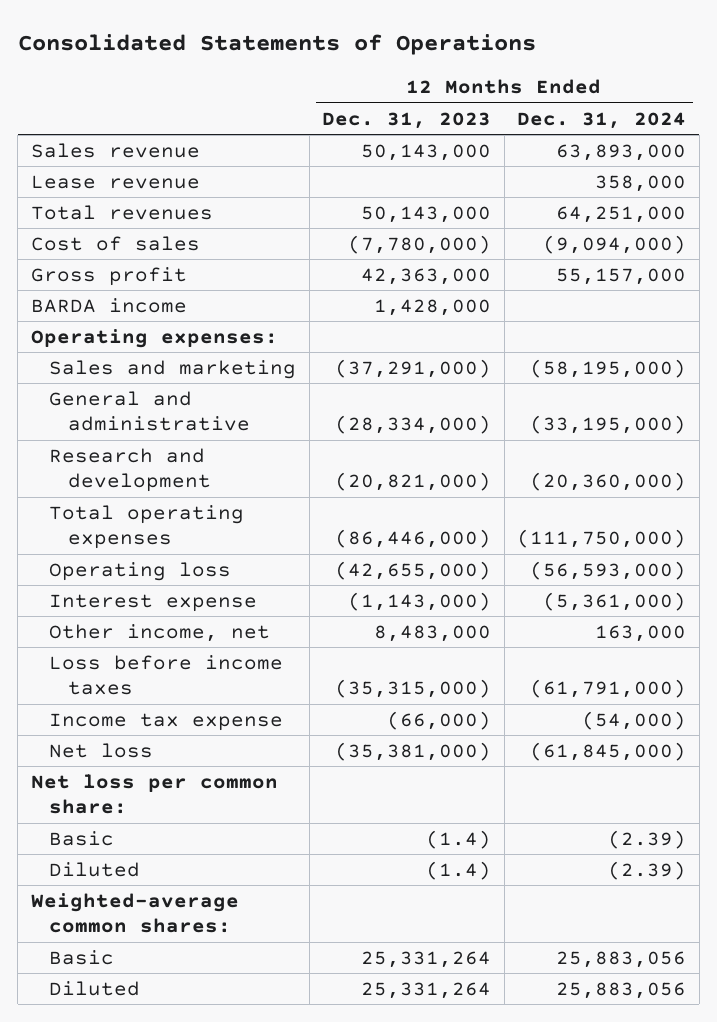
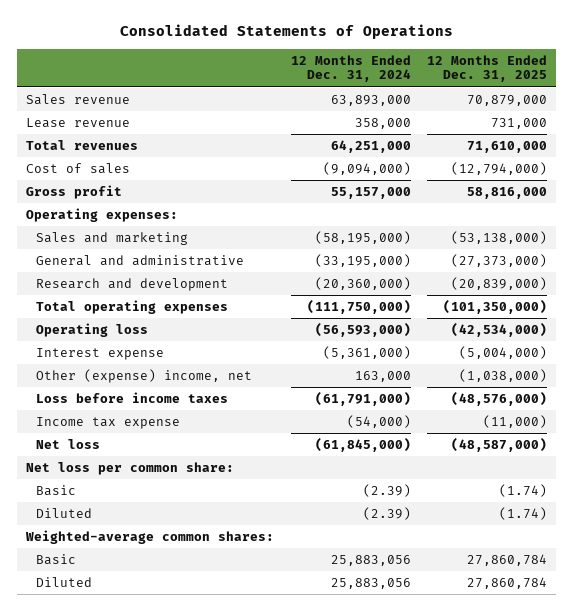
[322,111,492,129] Dec. 31, 2023 -> none
none -> [427,54,548,83] 12 Months Ended Dec. 31, 2025
[30,297,187,313] BARDA income -> none
[49,623,271,642] Other income, net -> [36,368,253,383] Other (expense) income, net

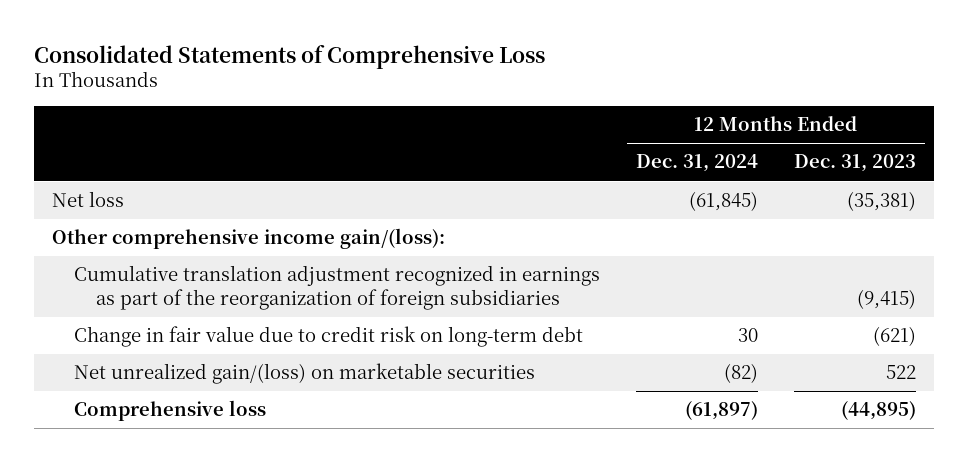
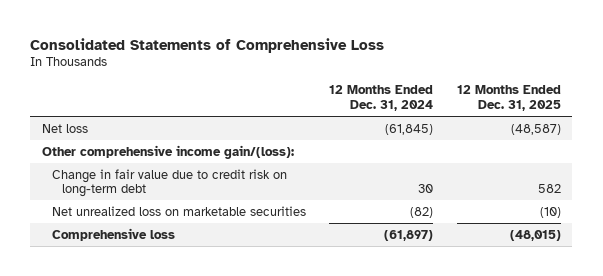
[794,154,917,173] Dec. 31, 2023 -> none
none -> [456,85,561,111] 12 Months Ended Dec. 31, 2025
[74,265,601,310] Cumulative translation adjustment recognized in earnings as part of the reorganization of foreign subsidiaries -> none
[74,363,536,385] Net unrealized gain/(loss) on marketable securities -> [52,205,307,216] Net unrealized loss on marketable securities

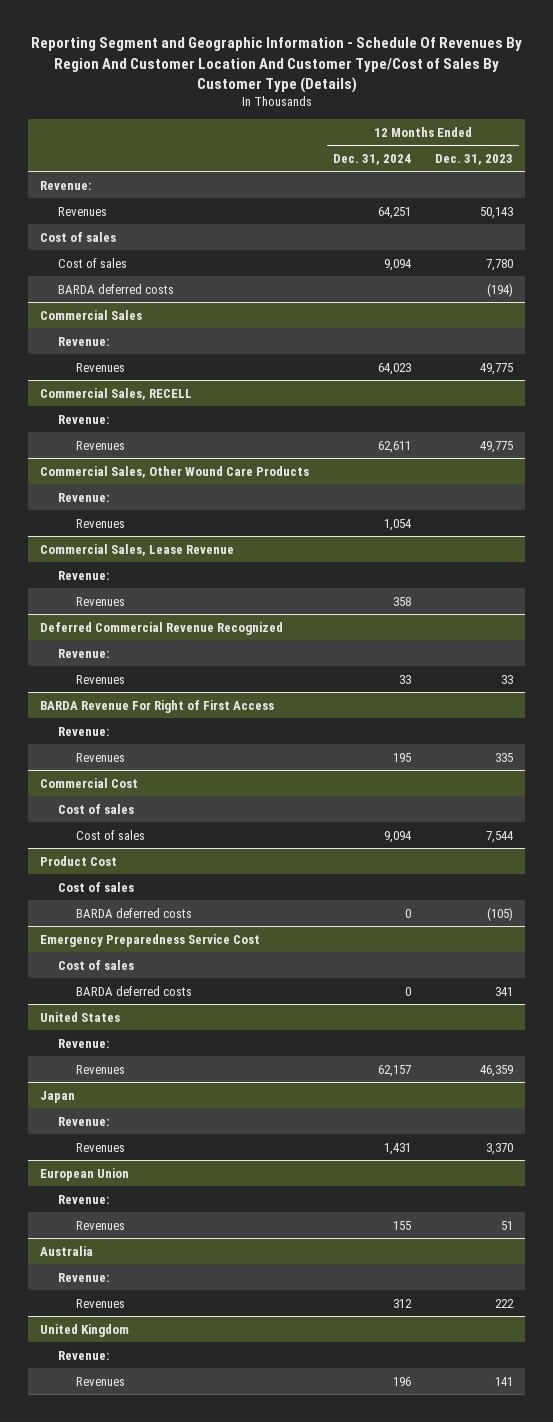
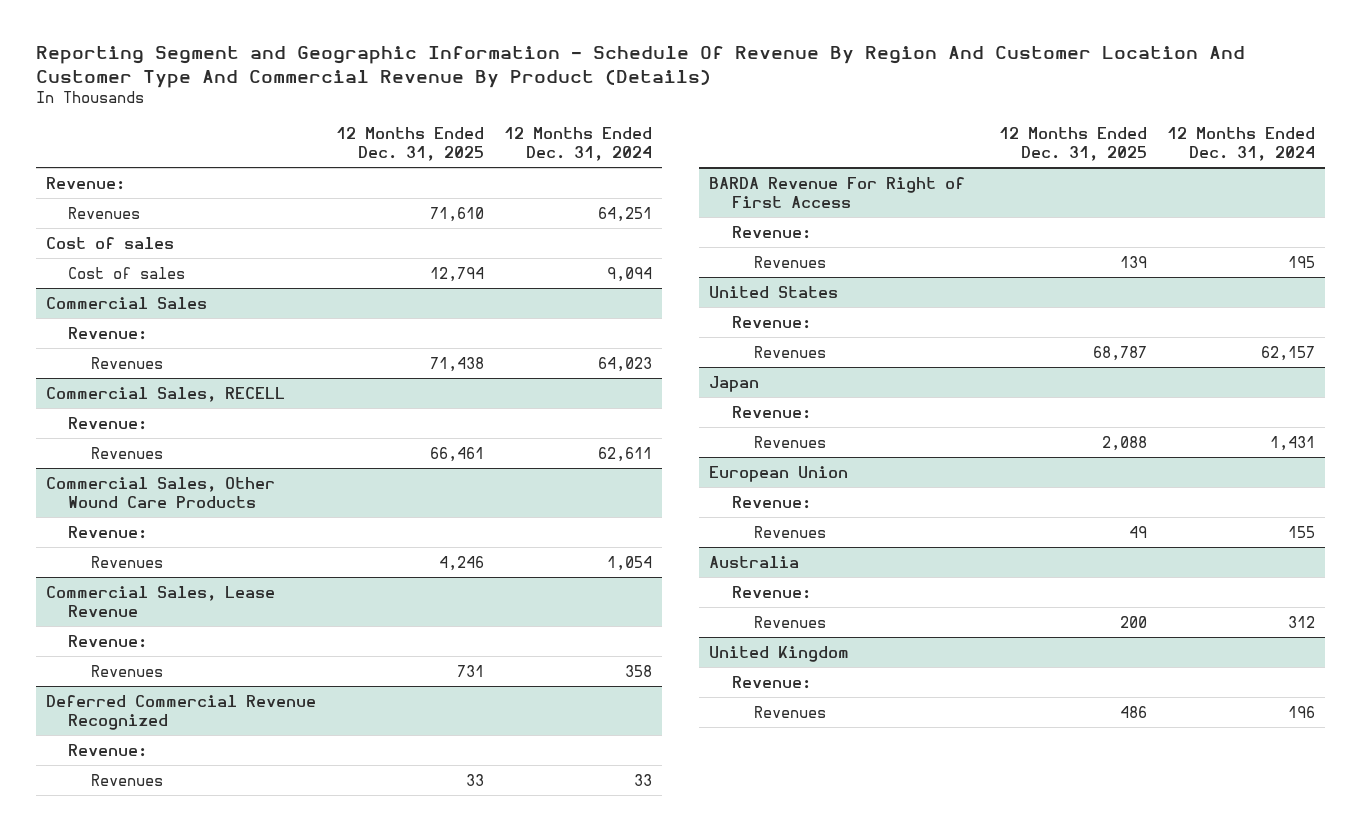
[30,37,522,93] Reporting Segment and Geographic Information - Schedule Of Revenues By Region And Customer Location And Customer Type/Cost of Sales By Customer Type (Details) -> [36,46,1246,88] Reporting Segment and Geographic Information - Schedule Of Revenue By Region And Customer Location And Customer Type And Commercial Revenue By Product (Details)
[435,153,514,165] Dec. 31, 2023 -> none
none -> [335,127,484,161] 12 Months Ended Dec. 31, 2025
[57,283,174,294] BARDA deferred costs -> none
[40,777,139,788] Commercial Cost -> none
[57,803,134,814] Cost of sales -> none
[75,829,145,840] Cost of sales -> none
[40,855,118,866] Product Cost -> none
[57,881,134,892] Cost of sales -> none
[75,907,192,918] BARDA deferred costs -> none
[40,933,261,947] Emergency Preparedness Service Cost -> none
[57,959,134,970] Cost of sales -> none
[75,985,192,996] BARDA deferred costs -> none

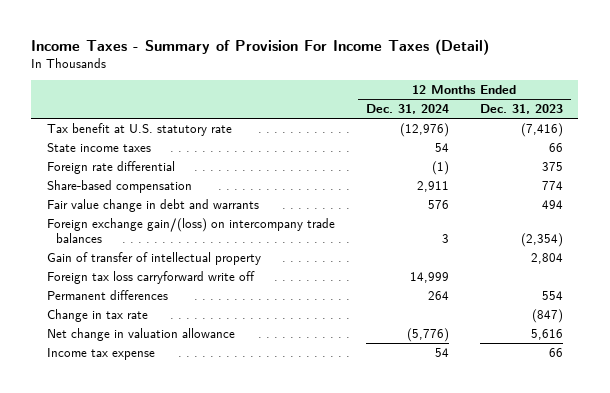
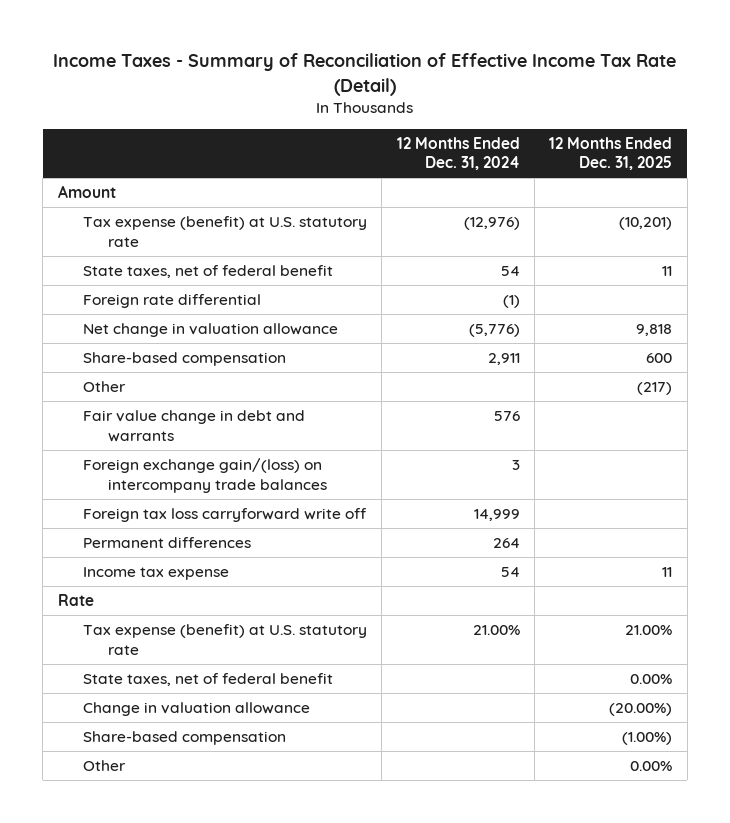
[31,38,490,55] Income Taxes - Summary of Provision For Income Taxes (Detail) -> [53,53,677,96] Income Taxes - Summary of Reconciliation of Effective Income Tax Rate (Detail)
[479,104,563,115] Dec. 31, 2023 -> none
none -> [549,136,673,171] 12 Months Ended Dec. 31, 2025
none -> [57,185,116,199] Amount
[46,122,232,136] Tax benefit at U.S. statutory rate -> [82,216,367,247] Tax expense (benefit) at U.S. statutory rate
[46,142,151,152] State income taxes -> [82,265,333,279] State taxes, net of federal benefit
[46,327,235,341] Net change in valuation allowance -> [82,323,338,338] Net change in valuation allowance
none -> [82,381,126,393] Other
[46,251,261,265] Gain of transfer of intellectual property -> none
[46,308,148,322] Change in tax rate -> none
none -> [57,594,94,607] Rate
none -> [82,624,367,655] Tax expense (benefit) at U.S. statutory rate
none -> [82,673,333,687] State taxes, net of federal benefit
none -> [82,702,310,717] Change in valuation allowance
none -> [82,731,286,746] Share-based compensation
none -> [82,760,126,772] Other

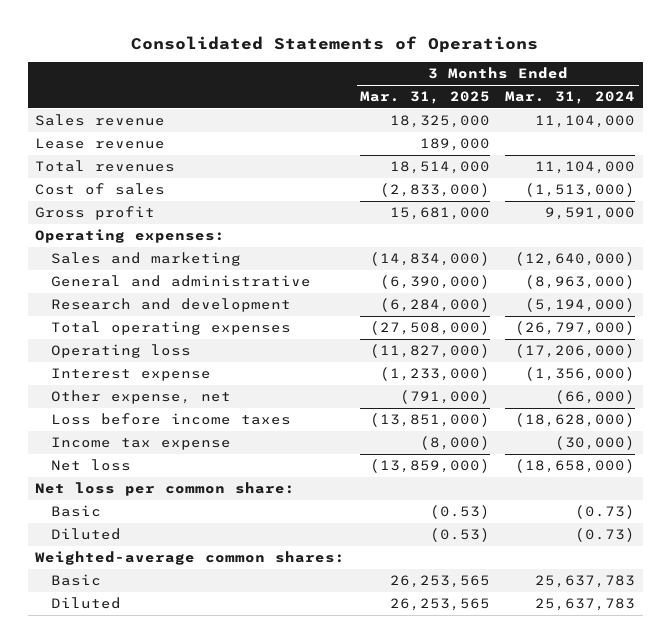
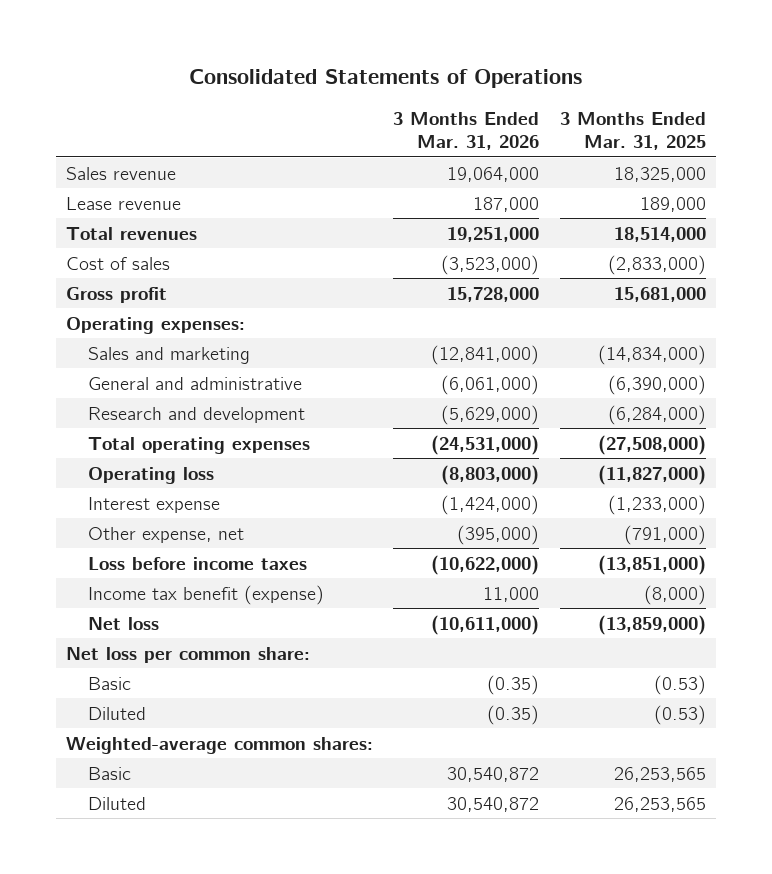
[505,91,636,105] Mar. 31, 2024 -> none
none -> [393,111,540,151] 3 Months Ended Mar. 31, 2026
[50,437,231,451] Income tax expense -> [87,584,324,605] Income tax benefit (expense)

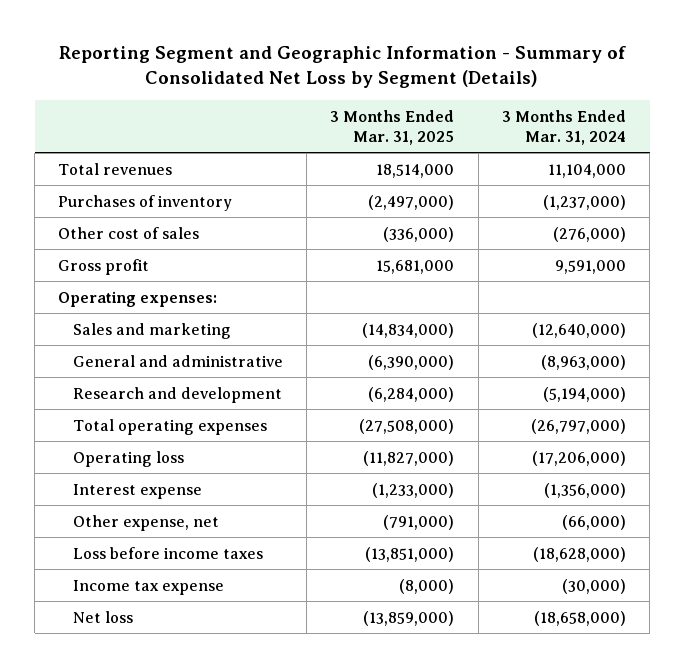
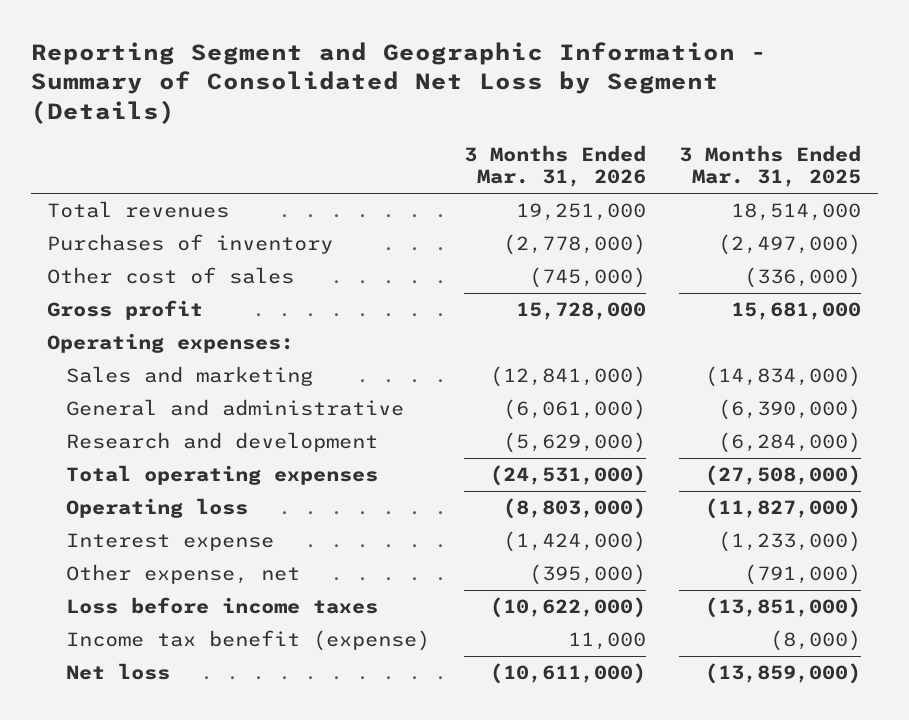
[501,110,626,145] 3 Months Ended Mar. 31, 2024 -> none
none -> [463,144,646,188] 3 Months Ended Mar. 31, 2026
[72,579,224,595] Income tax expense -> [66,630,431,652] Income tax benefit (expense)

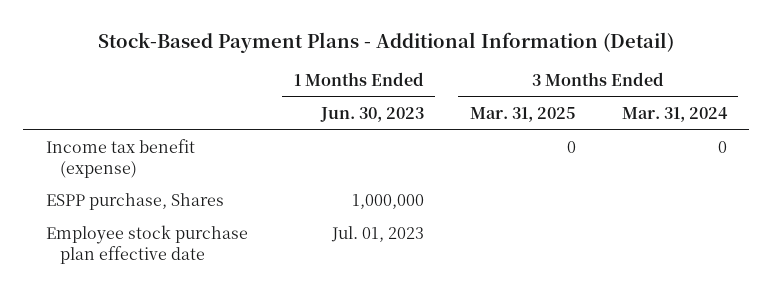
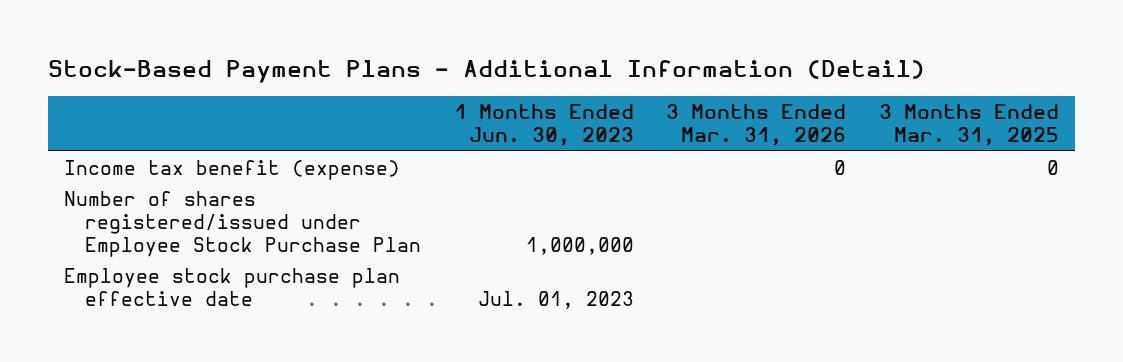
[621,106,728,122] Mar. 31, 2024 -> none
none -> [666,104,847,147] 3 Months Ended Mar. 31, 2026
[46,193,225,211] ESPP purchase, Shares -> [63,190,422,258] Number of shares registered/issued under Employee Stock Purchase Plan

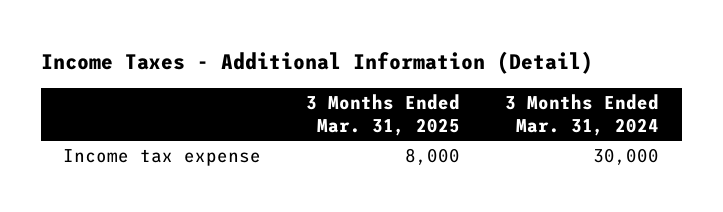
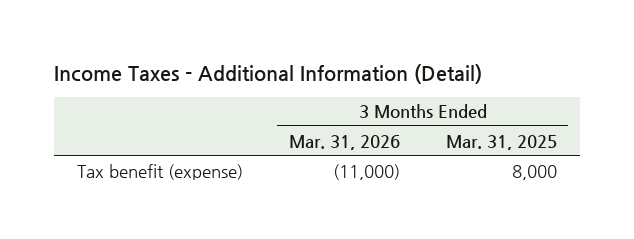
[505,94,660,136] 3 Months Ended Mar. 31, 2024 -> none
none -> [288,134,400,150] Mar. 31, 2026
[63,149,262,167] Income tax expense -> [76,163,243,180] Tax benefit (expense)

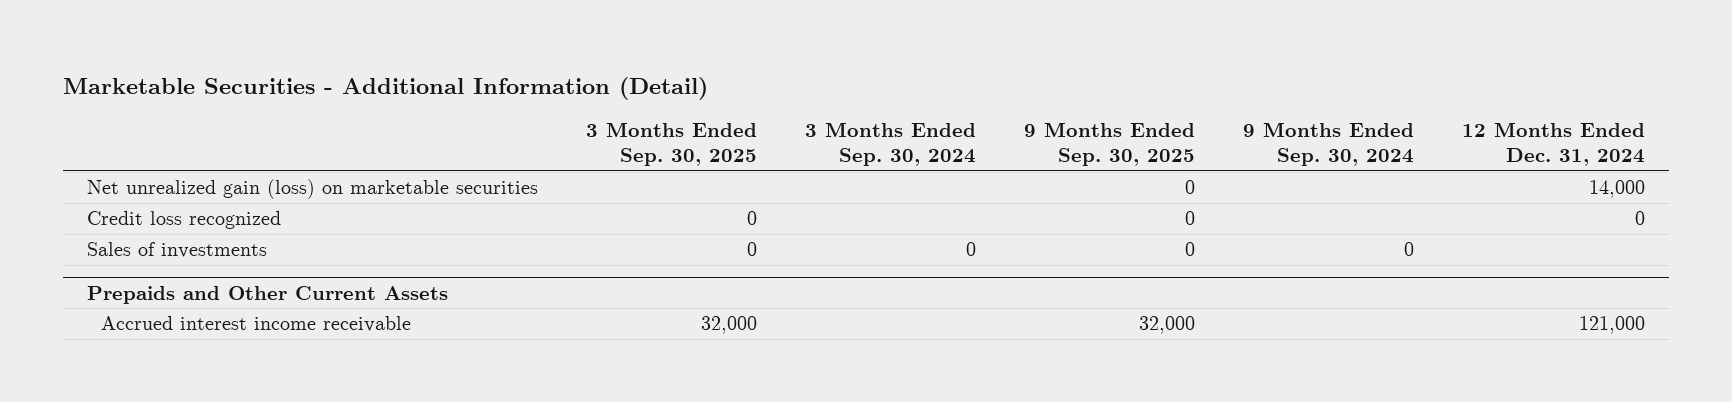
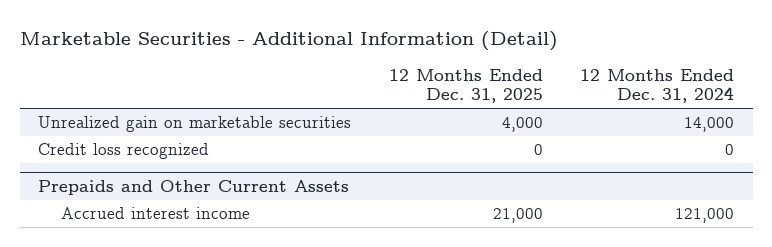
[586,121,758,167] 3 Months Ended Sep. 30, 2025 -> none
[805,121,977,167] 3 Months Ended Sep. 30, 2024 -> none
[1024,121,1196,167] 9 Months Ended Sep. 30, 2025 -> none
[1243,121,1415,167] 9 Months Ended Sep. 30, 2024 -> none
none -> [388,68,543,104] 12 Months Ended Dec. 31, 2025
[87,179,539,200] Net unrealized gain (loss) on marketable securities -> [38,116,352,133] Unrealized gain on marketable securities
[87,242,268,259] Sales of investments -> none
[101,316,412,333] Accrued interest income receivable -> [60,207,250,220] Accrued interest income

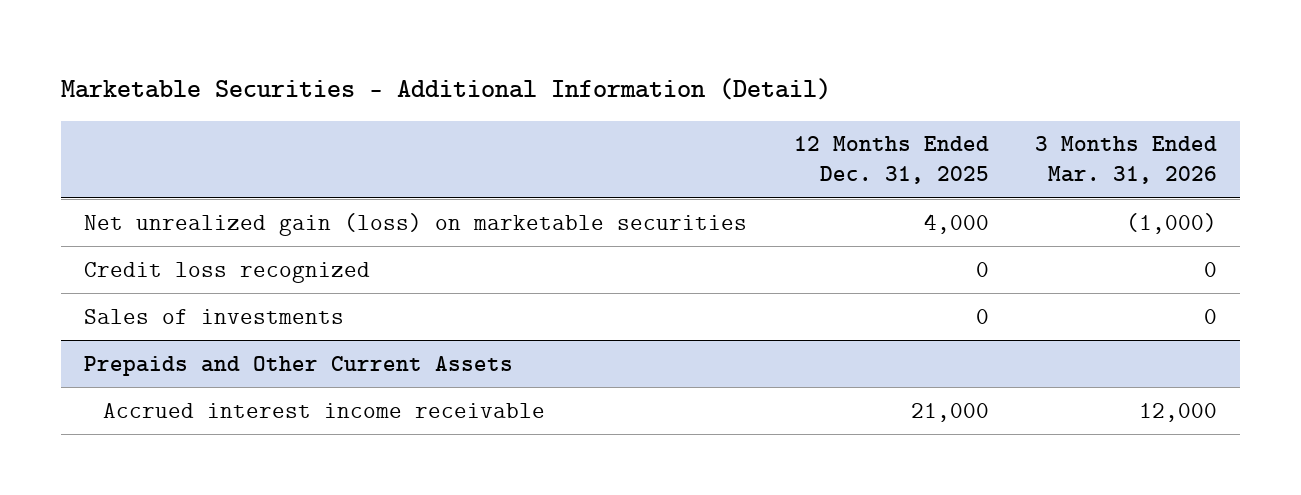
[579,68,734,104] 12 Months Ended Dec. 31, 2024 -> none
none -> [1034,136,1217,185] 3 Months Ended Mar. 31, 2026
[38,116,352,133] Unrealized gain on marketable securities -> [84,212,748,236] Net unrealized gain (loss) on marketable securities
none -> [84,308,345,324] Sales of investments
[60,207,250,220] Accrued interest income -> [102,402,545,418] Accrued interest income receivable

